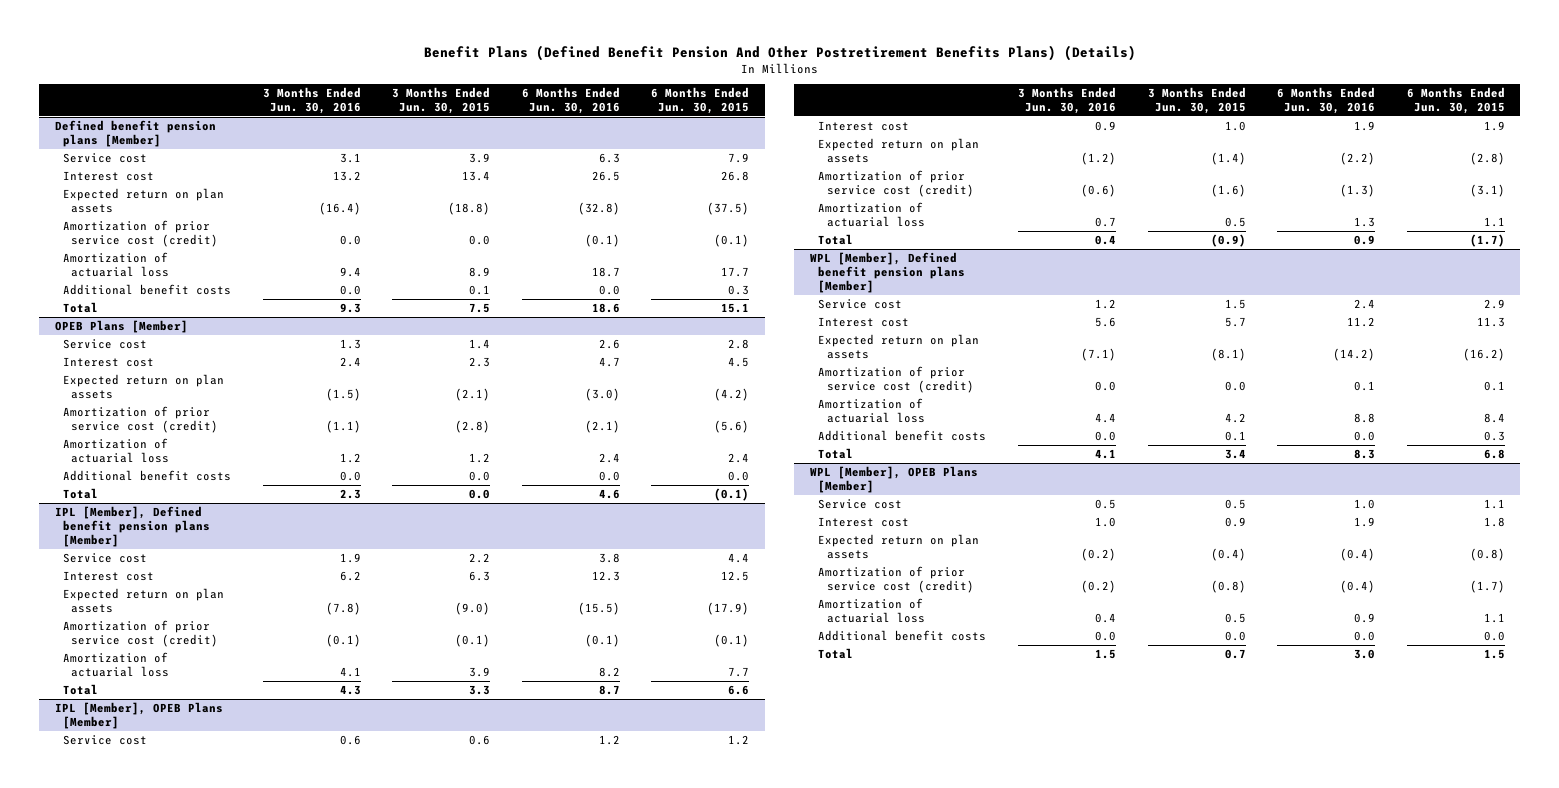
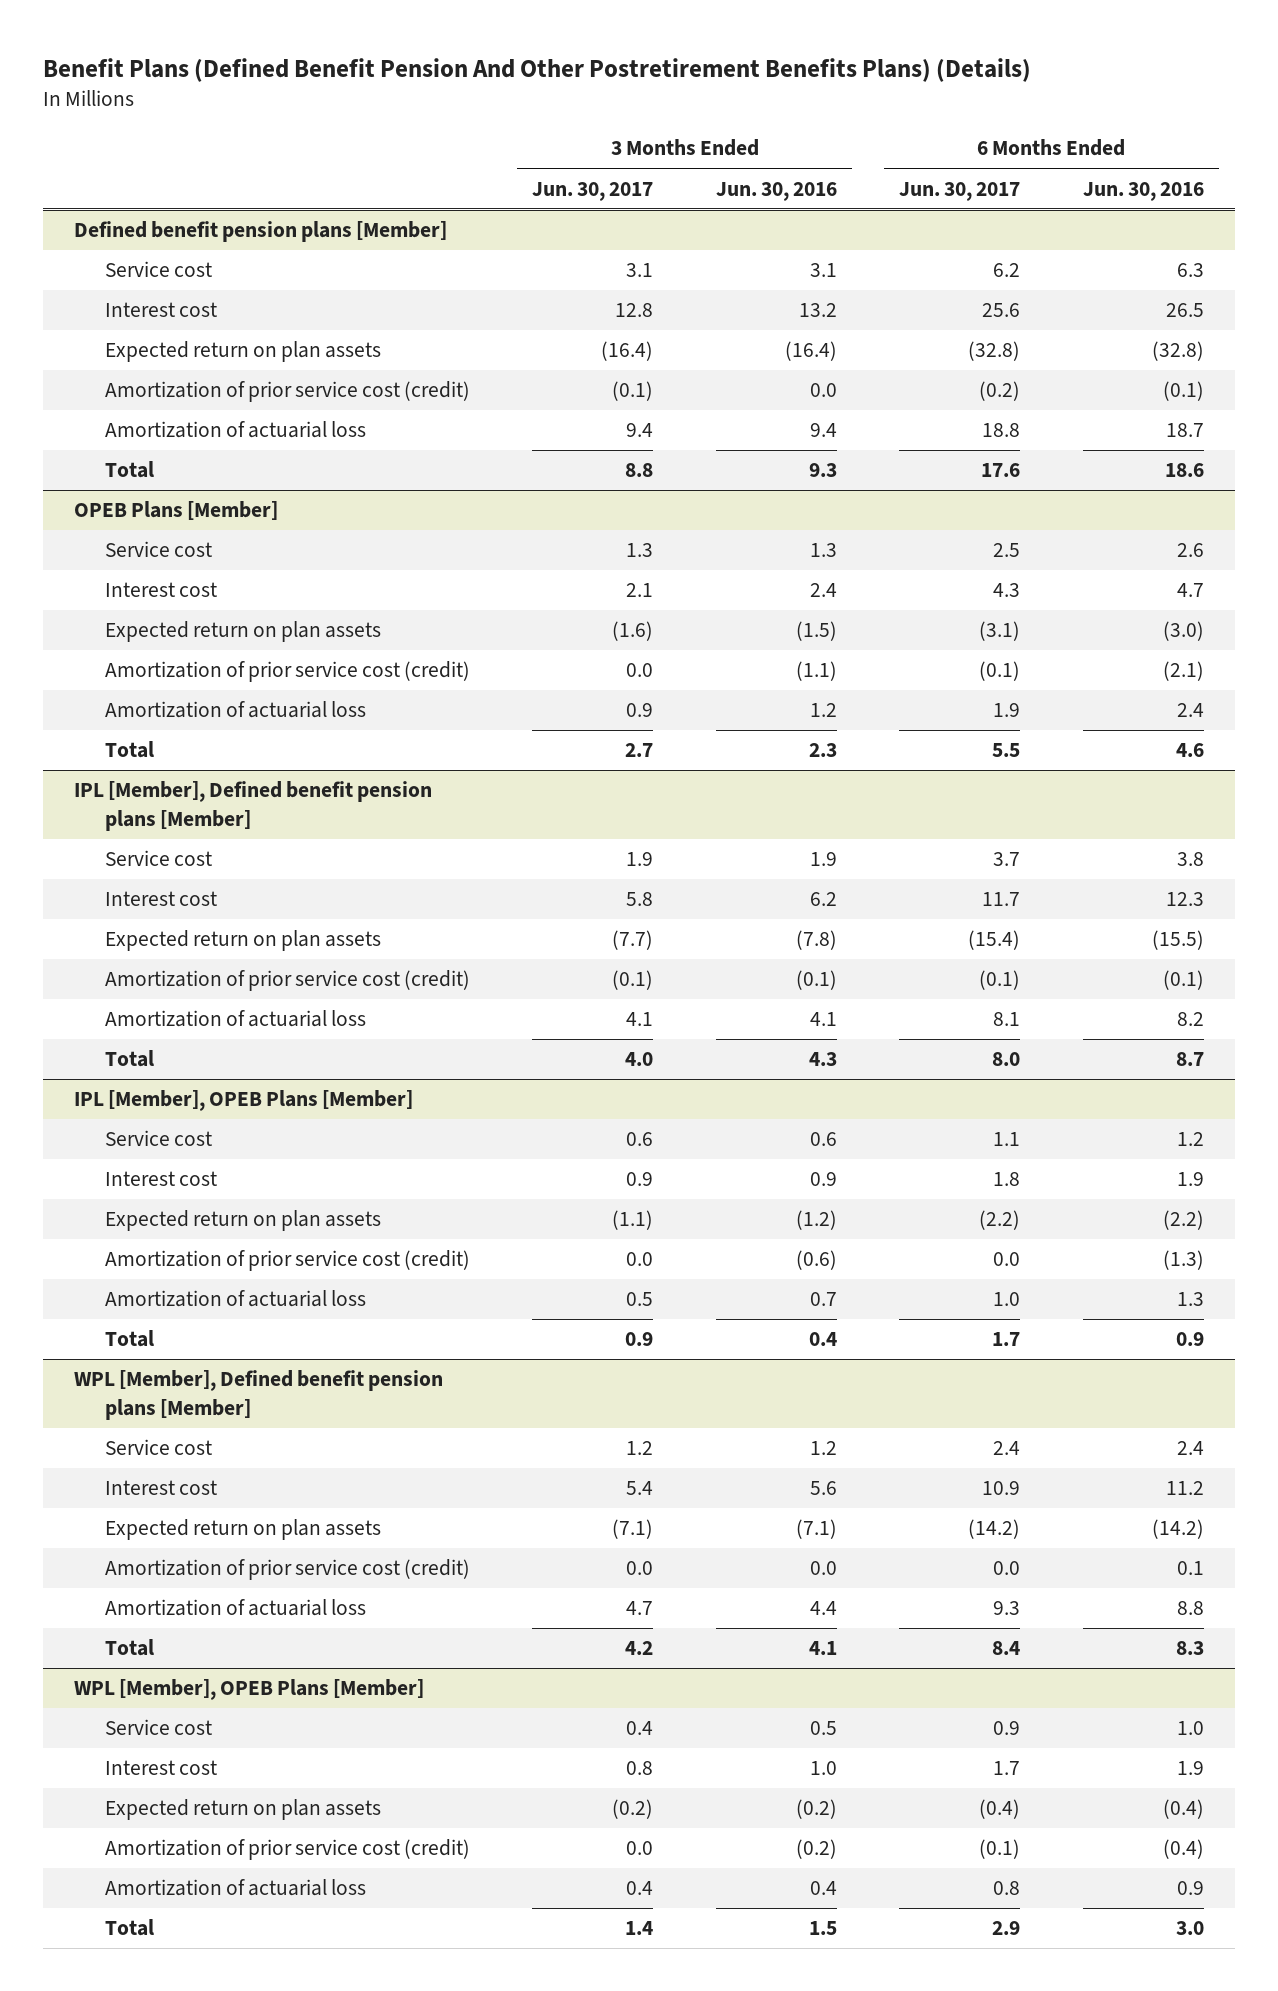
[392,86,491,115] 3 Months Ended Jun. 30, 2015 -> none
[651,86,750,115] 6 Months Ended Jun. 30, 2015 -> none
none -> [532,181,654,201] Jun. 30, 2017
none -> [899,181,1021,201] Jun. 30, 2017
[62,283,231,295] Additional benefit costs -> none
[62,469,231,481] Additional benefit costs -> none
[818,429,987,441] Additional benefit costs -> none
[818,629,987,641] Additional benefit costs -> none

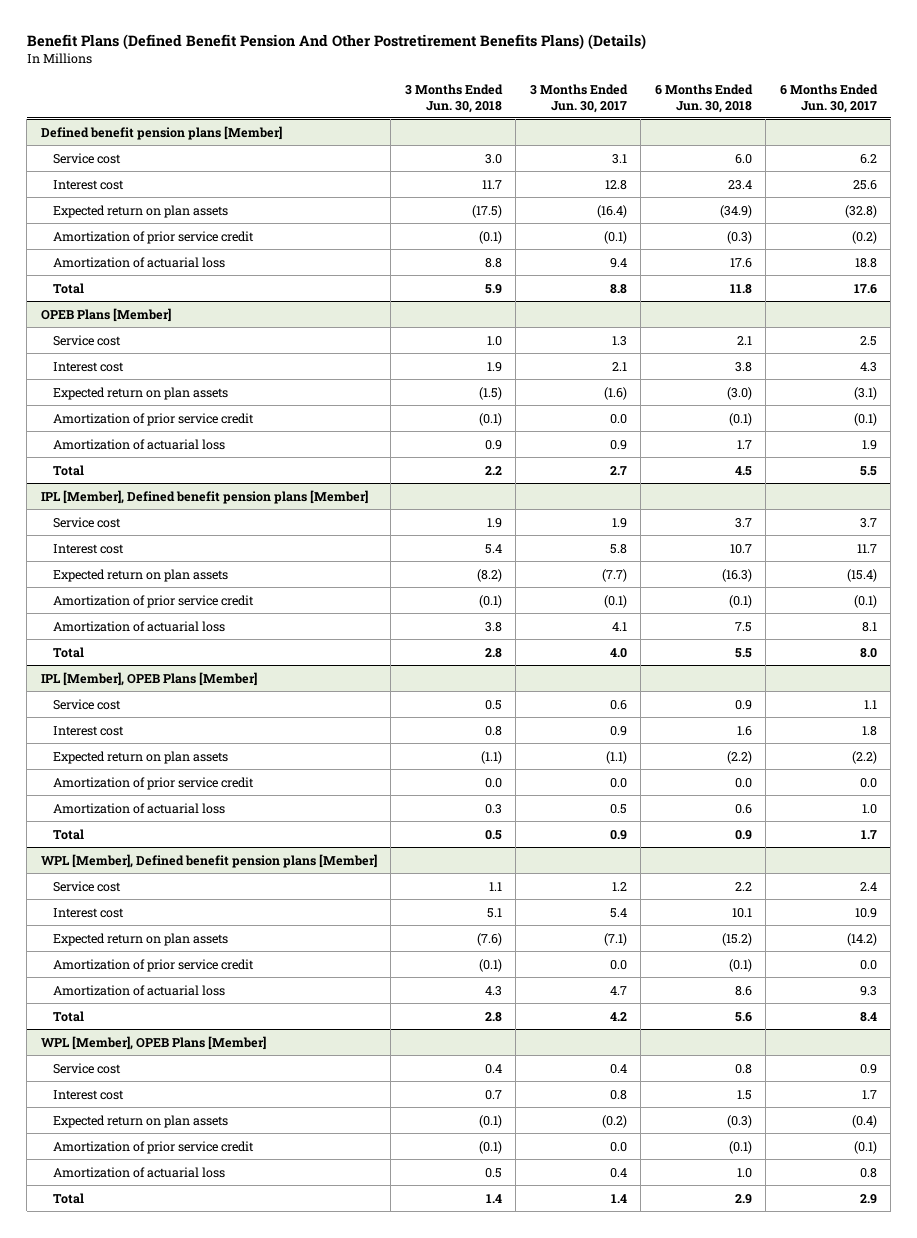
[715,181,837,201] Jun. 30, 2016 -> none
[1082,181,1204,201] Jun. 30, 2016 -> none
none -> [404,83,503,113] 3 Months Ended Jun. 30, 2018
none -> [654,83,753,113] 6 Months Ended Jun. 30, 2018
[104,381,470,403] Amortization of prior service cost (credit) -> [53,230,255,244] Amortization of prior service credit
[104,661,470,683] Amortization of prior service cost (credit) -> [53,412,255,426] Amortization of prior service credit
[104,970,470,992] Amortization of prior service cost (credit) -> [53,594,255,608] Amortization of prior service credit
[104,1250,470,1272] Amortization of prior service cost (credit) -> [53,776,255,790] Amortization of prior service credit
[104,1559,470,1581] Amortization of prior service cost (credit) -> [53,958,255,972] Amortization of prior service credit
[104,1839,470,1861] Amortization of prior service cost (credit) -> [53,1140,255,1154] Amortization of prior service credit

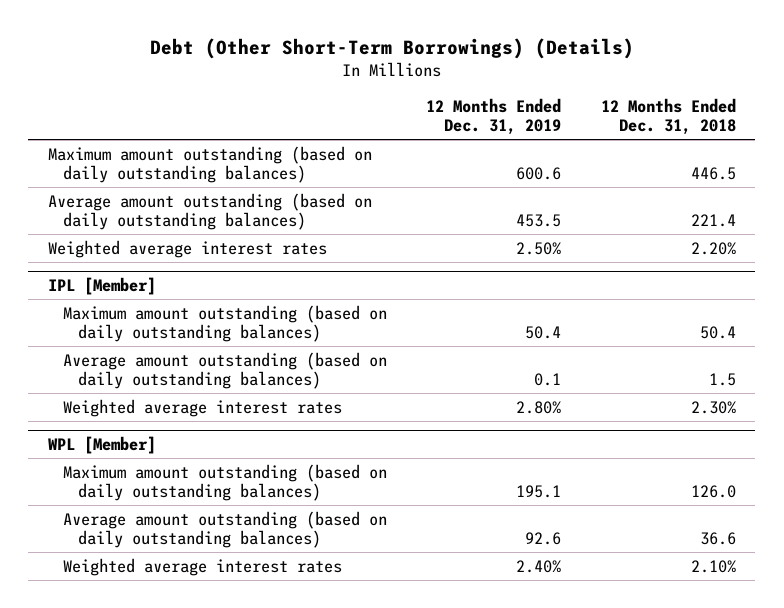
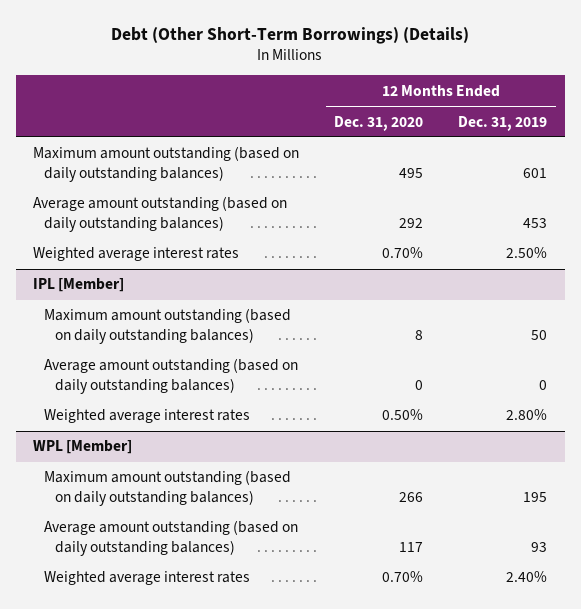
[600,98,736,136] 12 Months Ended Dec. 31, 2018 -> none
none -> [334,115,424,131] Dec. 31, 2020
[516,166,562,180] 600.6 -> [523,167,548,178] 601
[516,213,562,227] 453.5 -> [523,217,548,228] 453
[525,325,562,339] 50.4 -> [531,329,548,340] 50
[534,372,562,386] 0.1 -> [539,379,548,390] 0
[516,484,562,498] 195.1 -> [523,491,548,502] 195
[525,531,562,545] 92.6 -> [531,541,548,552] 93

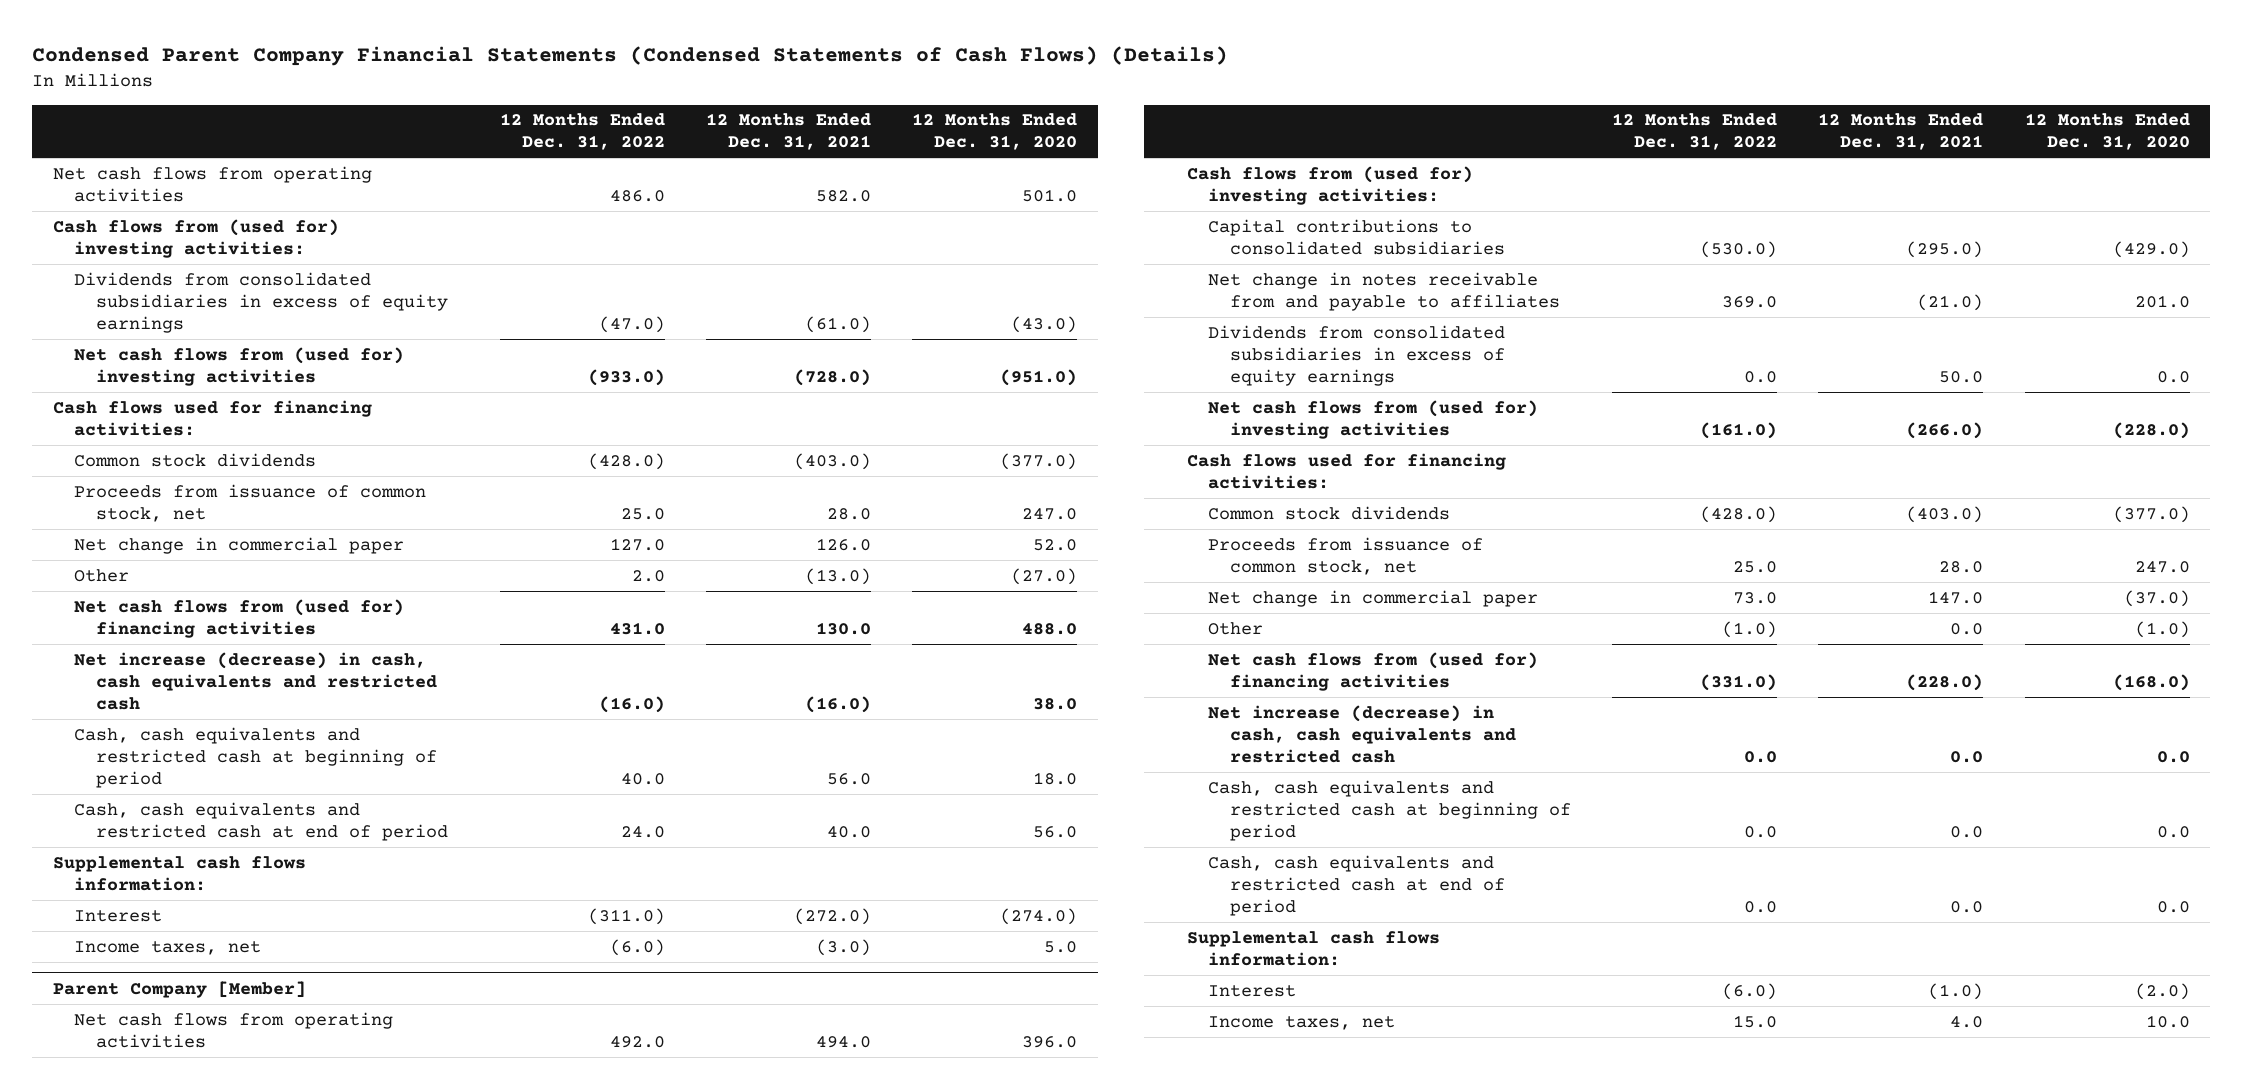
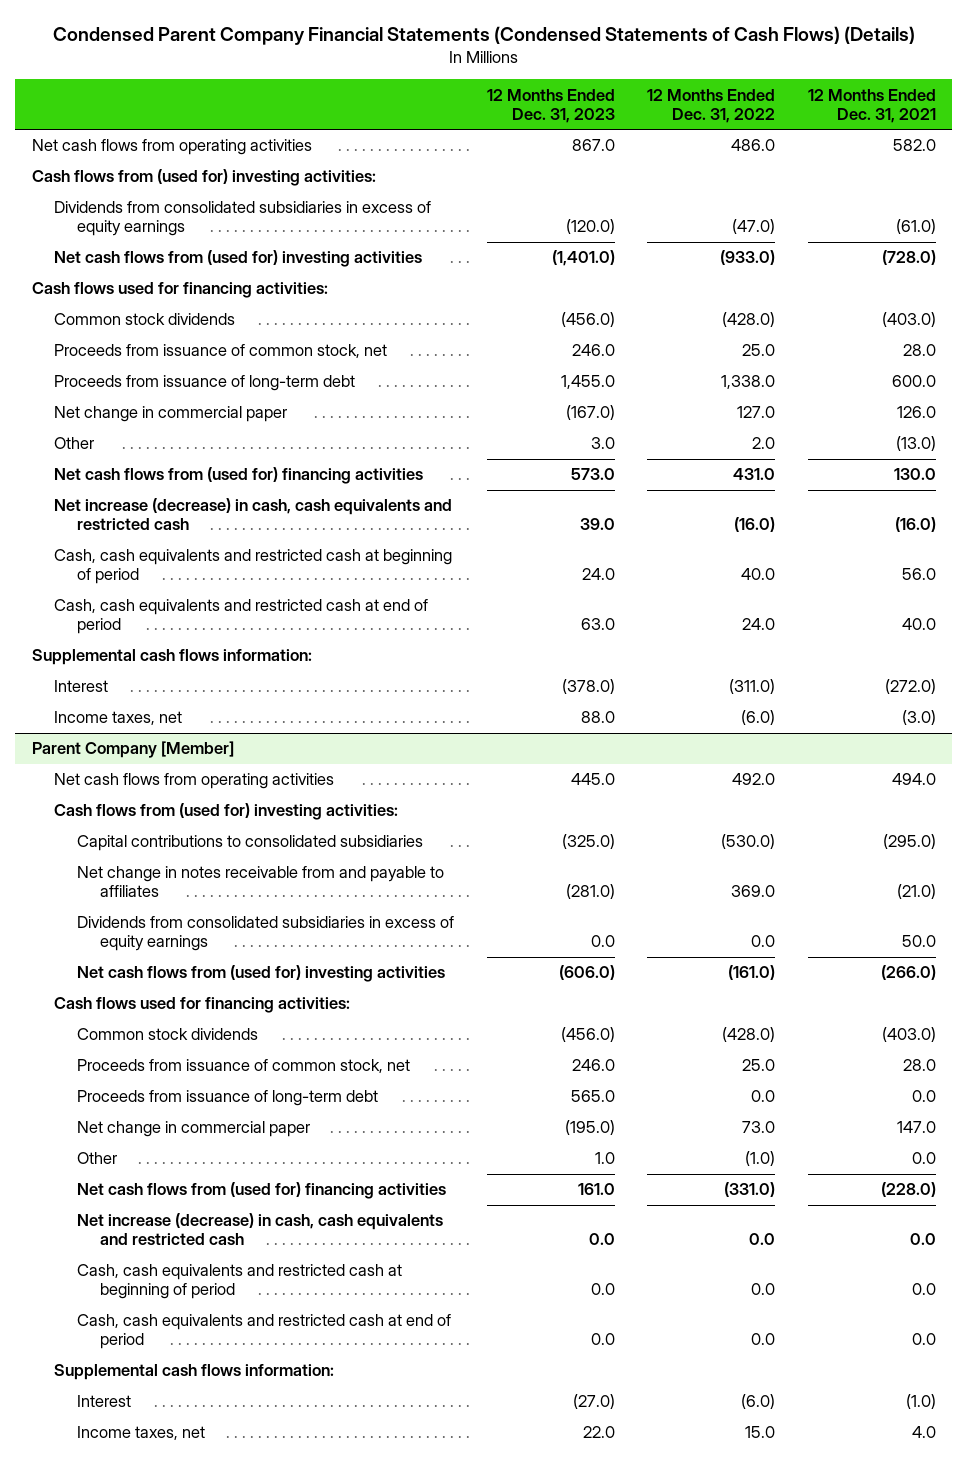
[912,113,1078,151] 12 Months Ended Dec. 31, 2020 -> none
none -> [486,88,615,123] 12 Months Ended Dec. 31, 2023
none -> [54,375,356,392] Proceeds from issuance of long-term debt
none -> [77,1090,379,1107] Proceeds from issuance of long-term debt

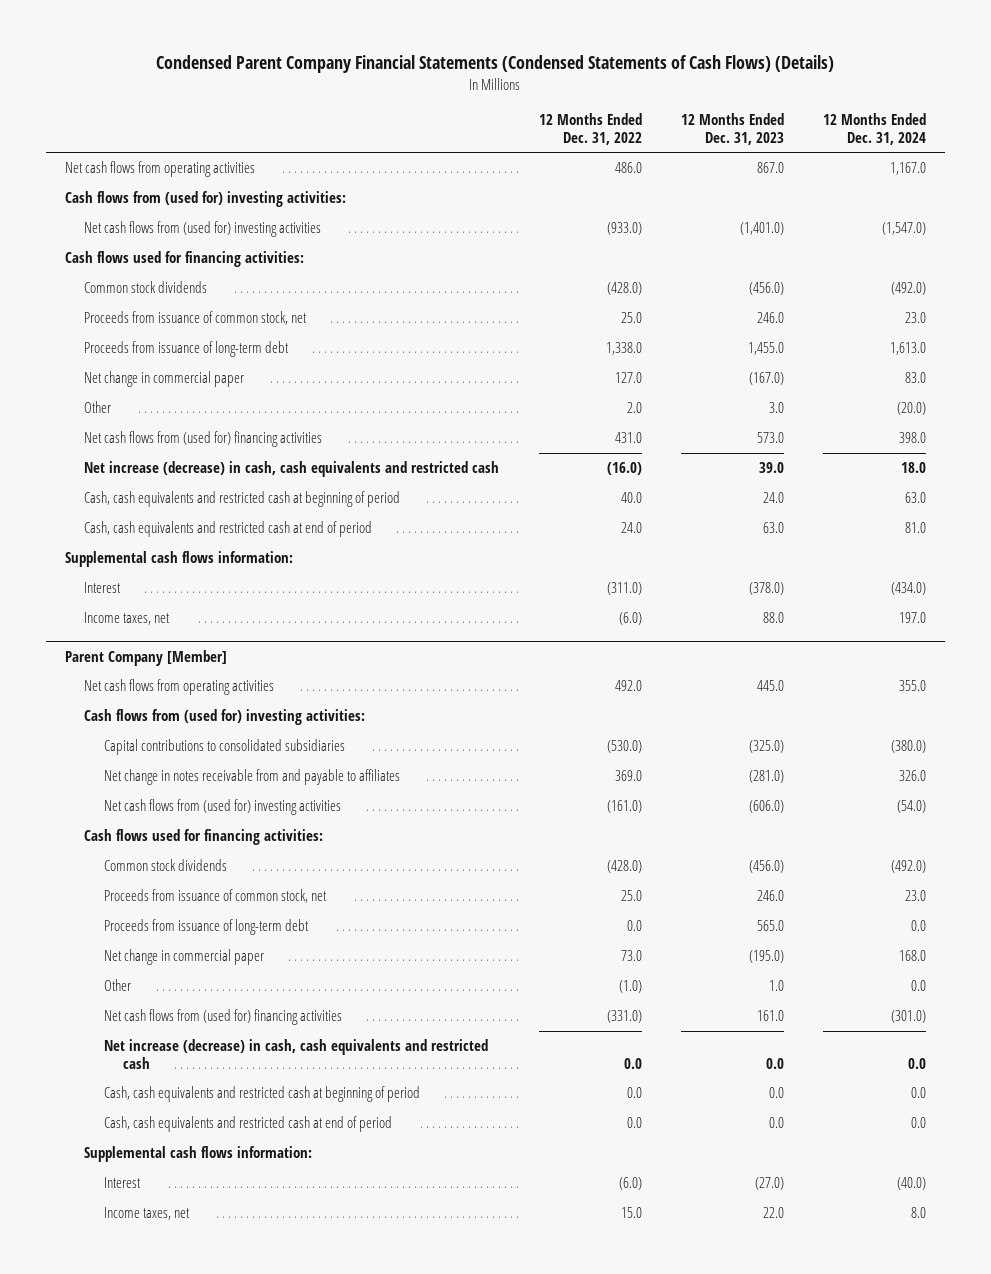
[807,88,936,123] 12 Months Ended Dec. 31, 2021 -> none
none -> [822,113,926,145] 12 Months Ended Dec. 31, 2024
[54,201,432,237] Dividends from consolidated subsidiaries in excess of equity earnings -> none
[77,916,455,952] Dividends from consolidated subsidiaries in excess of equity earnings -> none

